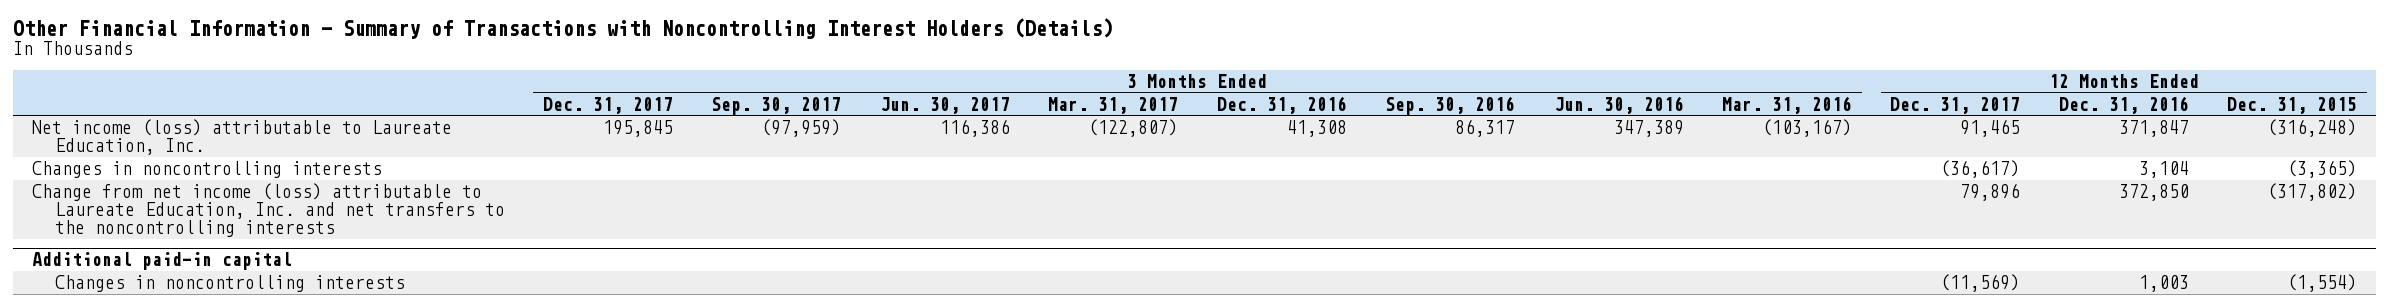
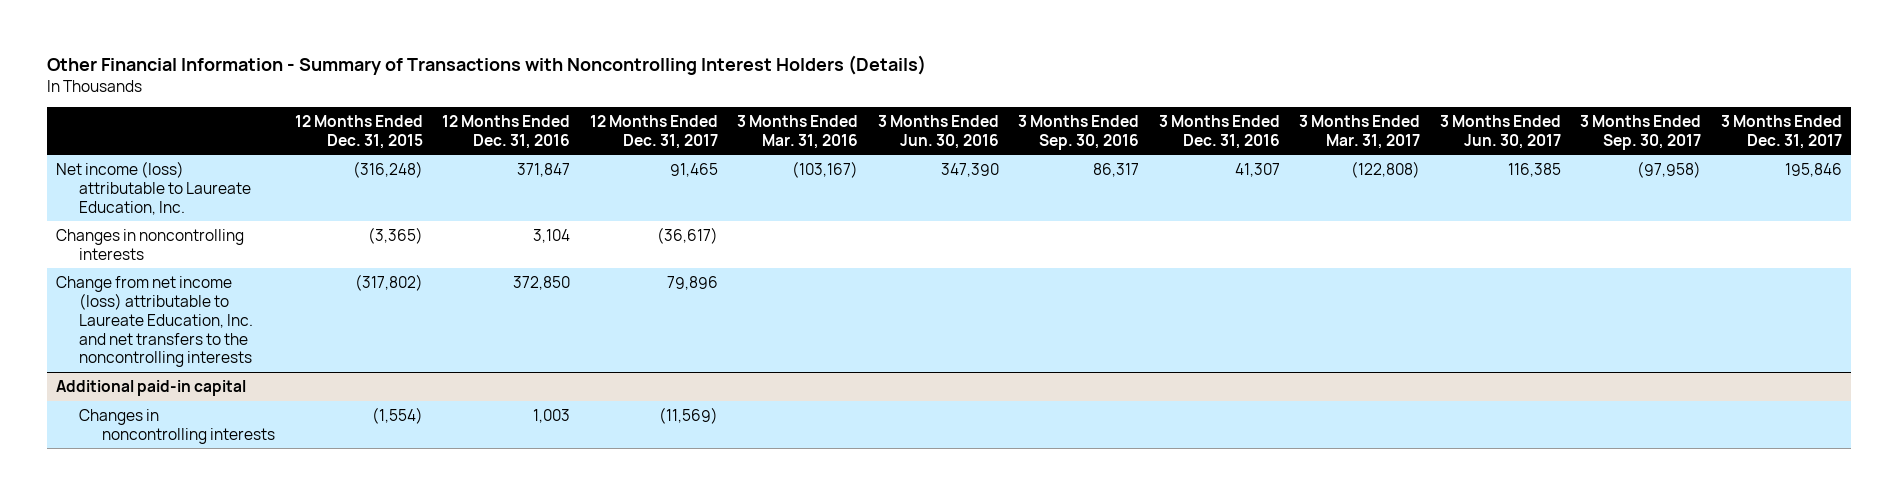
[602,120,673,138] 195,845 -> [1784,162,1842,177] 195,846
[761,119,842,138] (97,959) -> [1637,160,1702,178] (97,958)
[939,119,1010,138] 116,386 -> [1507,162,1561,177] 116,385
[1088,119,1179,138] (122,807) -> [1351,160,1421,178] (122,808)
[1286,120,1347,138] 41,308 -> [1234,162,1280,177] 41,307
[1613,120,1684,138] 347,389 -> [940,162,999,177] 347,390

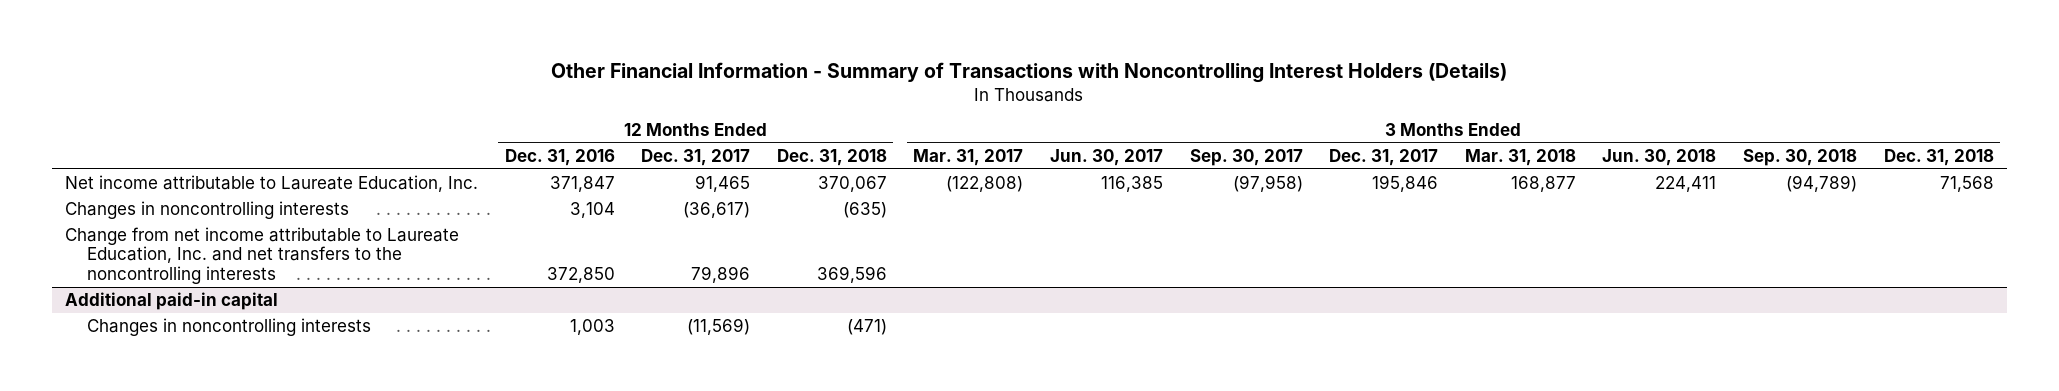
[294,114,423,149] 12 Months Ended Dec. 31, 2015 -> none
[737,114,859,149] 3 Months Ended Mar. 31, 2016 -> none
[877,114,999,149] 3 Months Ended Jun. 30, 2016 -> none
[1018,114,1140,150] 3 Months Ended Sep. 30, 2016 -> none
[1158,114,1280,149] 3 Months Ended Dec. 31, 2016 -> none
none -> [776,148,887,166] Dec. 31, 2018
none -> [1464,148,1576,166] Mar. 31, 2018
none -> [1602,148,1717,166] Jun. 30, 2018
none -> [1742,148,1857,166] Sep. 30, 2018
none -> [1883,148,1994,166] Dec. 31, 2018
[56,160,252,215] Net income (loss) attributable to Laureate Education, Inc. -> [64,174,478,192] Net income attributable to Laureate Education, Inc.
[56,275,254,368] Change from net income (loss) attributable to Laureate Education, Inc. and net transfers to the noncontrolling interests -> [64,226,459,284] Change from net income attributable to Laureate Education, Inc. and net transfers to the noncontrolling interests

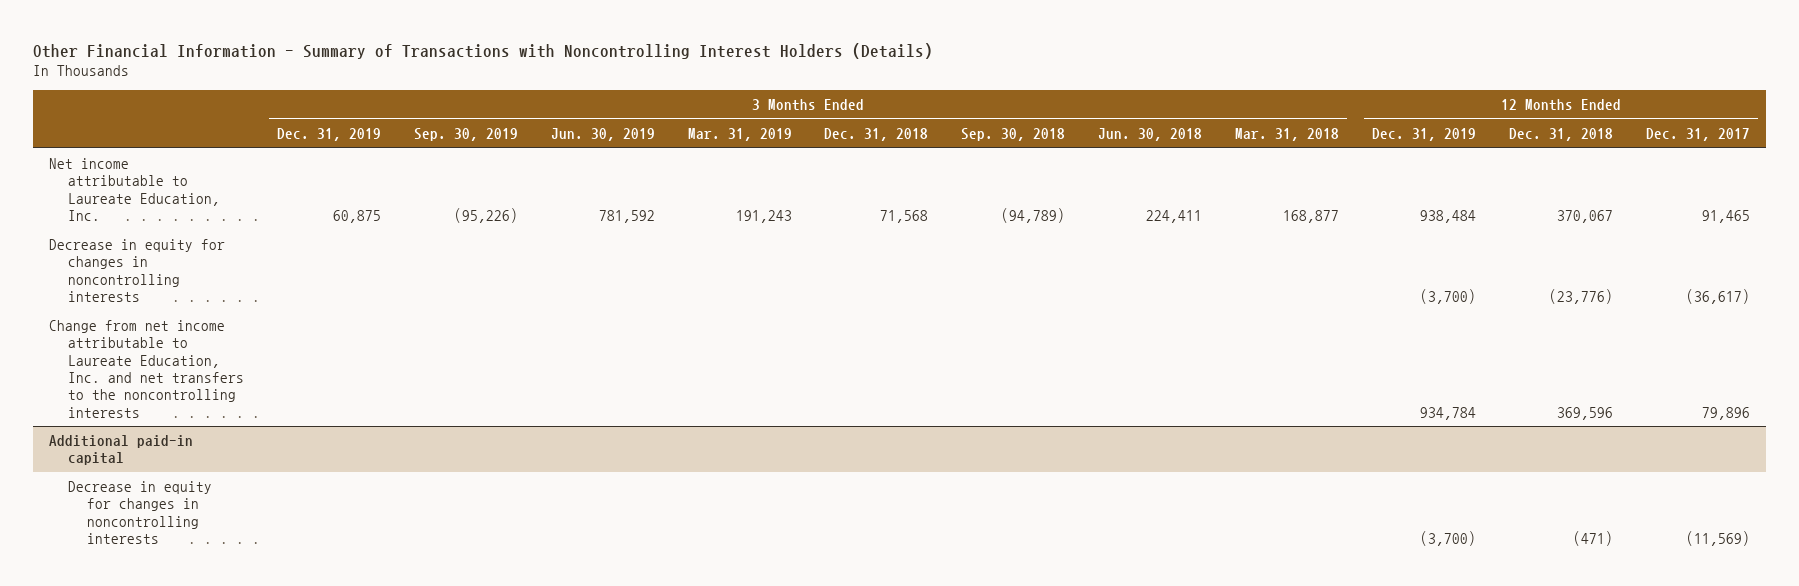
[504,148,615,166] Dec. 31, 2016 -> none
[913,148,1024,166] Mar. 31, 2017 -> none
[1049,148,1163,166] Jun. 30, 2017 -> none
[1189,148,1303,166] Sep. 30, 2017 -> none
[1329,148,1439,166] Dec. 31, 2017 -> none
none -> [276,128,381,142] Dec. 31, 2019
none -> [413,128,518,142] Sep. 30, 2019
none -> [550,128,655,142] Jun. 30, 2019
none -> [687,128,792,142] Mar. 31, 2019
none -> [1372,128,1477,142] Dec. 31, 2019
[64,200,349,219] Changes in noncontrolling interests -> [49,239,226,302] Decrease in equity for changes in noncontrolling interests
[842,201,887,218] (635) -> [1548,288,1613,304] (23,776)
[87,317,372,336] Changes in noncontrolling interests -> [67,481,212,544] Decrease in equity for changes in noncontrolling interests

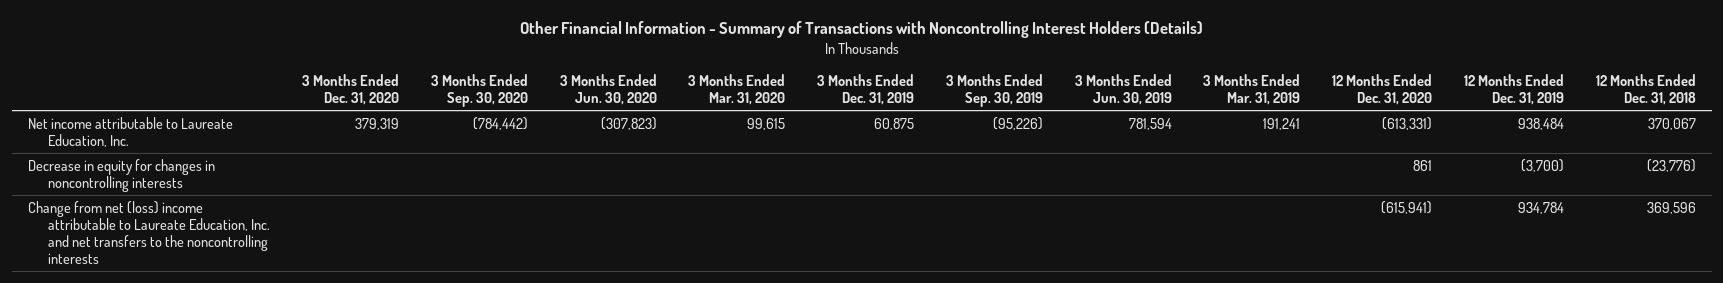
[824,128,929,142] Dec. 31, 2018 -> none
[961,128,1066,142] Sep. 30, 2018 -> none
[1098,128,1203,142] Jun. 30, 2018 -> none
[1235,128,1340,142] Mar. 31, 2018 -> none
[1645,128,1750,142] Dec. 31, 2017 -> none
none -> [302,73,400,105] 3 Months Ended Dec. 31, 2020
none -> [430,73,528,107] 3 Months Ended Sep. 30, 2020
none -> [559,73,657,105] 3 Months Ended Jun. 30, 2020
none -> [688,73,786,105] 3 Months Ended Mar. 31, 2020
none -> [1332,73,1433,105] 12 Months Ended Dec. 31, 2020
[598,209,655,223] 781,592 -> [1128,117,1172,130] 781,594
[735,209,792,223] 191,243 -> [1263,117,1301,130] 191,241
[49,435,194,466] Additional paid-in capital -> none
[67,481,212,544] Decrease in equity for changes in noncontrolling interests -> none
[49,320,244,418] Change from net income attributable to Laureate Education, Inc. and net transfers to the noncontrolling interests -> [27,200,271,264] Change from net (loss) income attributable to Laureate Education, Inc. and net transfers to the noncontrolling interests

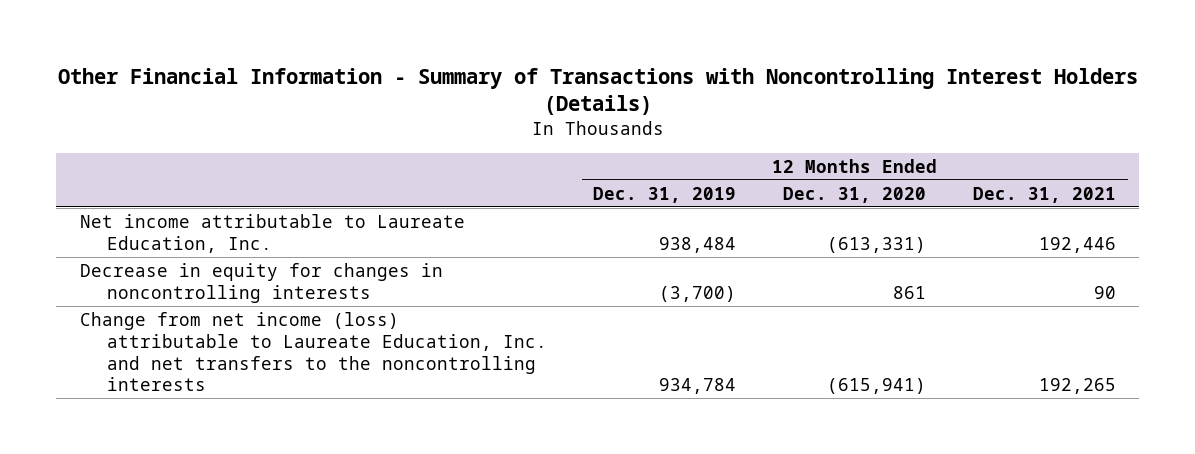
[302,73,400,105] 3 Months Ended Dec. 31, 2020 -> none
[430,73,528,107] 3 Months Ended Sep. 30, 2020 -> none
[559,73,657,105] 3 Months Ended Jun. 30, 2020 -> none
[688,73,786,105] 3 Months Ended Mar. 31, 2020 -> none
[817,73,915,105] 3 Months Ended Dec. 31, 2019 -> none
[945,73,1043,107] 3 Months Ended Sep. 30, 2019 -> none
[1074,73,1172,105] 3 Months Ended Jun. 30, 2019 -> none
[1203,73,1301,105] 3 Months Ended Mar. 31, 2019 -> none
[1595,73,1696,105] 12 Months Ended Dec. 31, 2018 -> none
none -> [972,186,1116,203] Dec. 31, 2021
[27,200,271,264] Change from net (loss) income attributable to Laureate Education, Inc. and net transfers to the noncontrolling interests -> [79,311,547,392] Change from net income (loss) attributable to Laureate Education, Inc. and net transfers to the noncontrolling interests

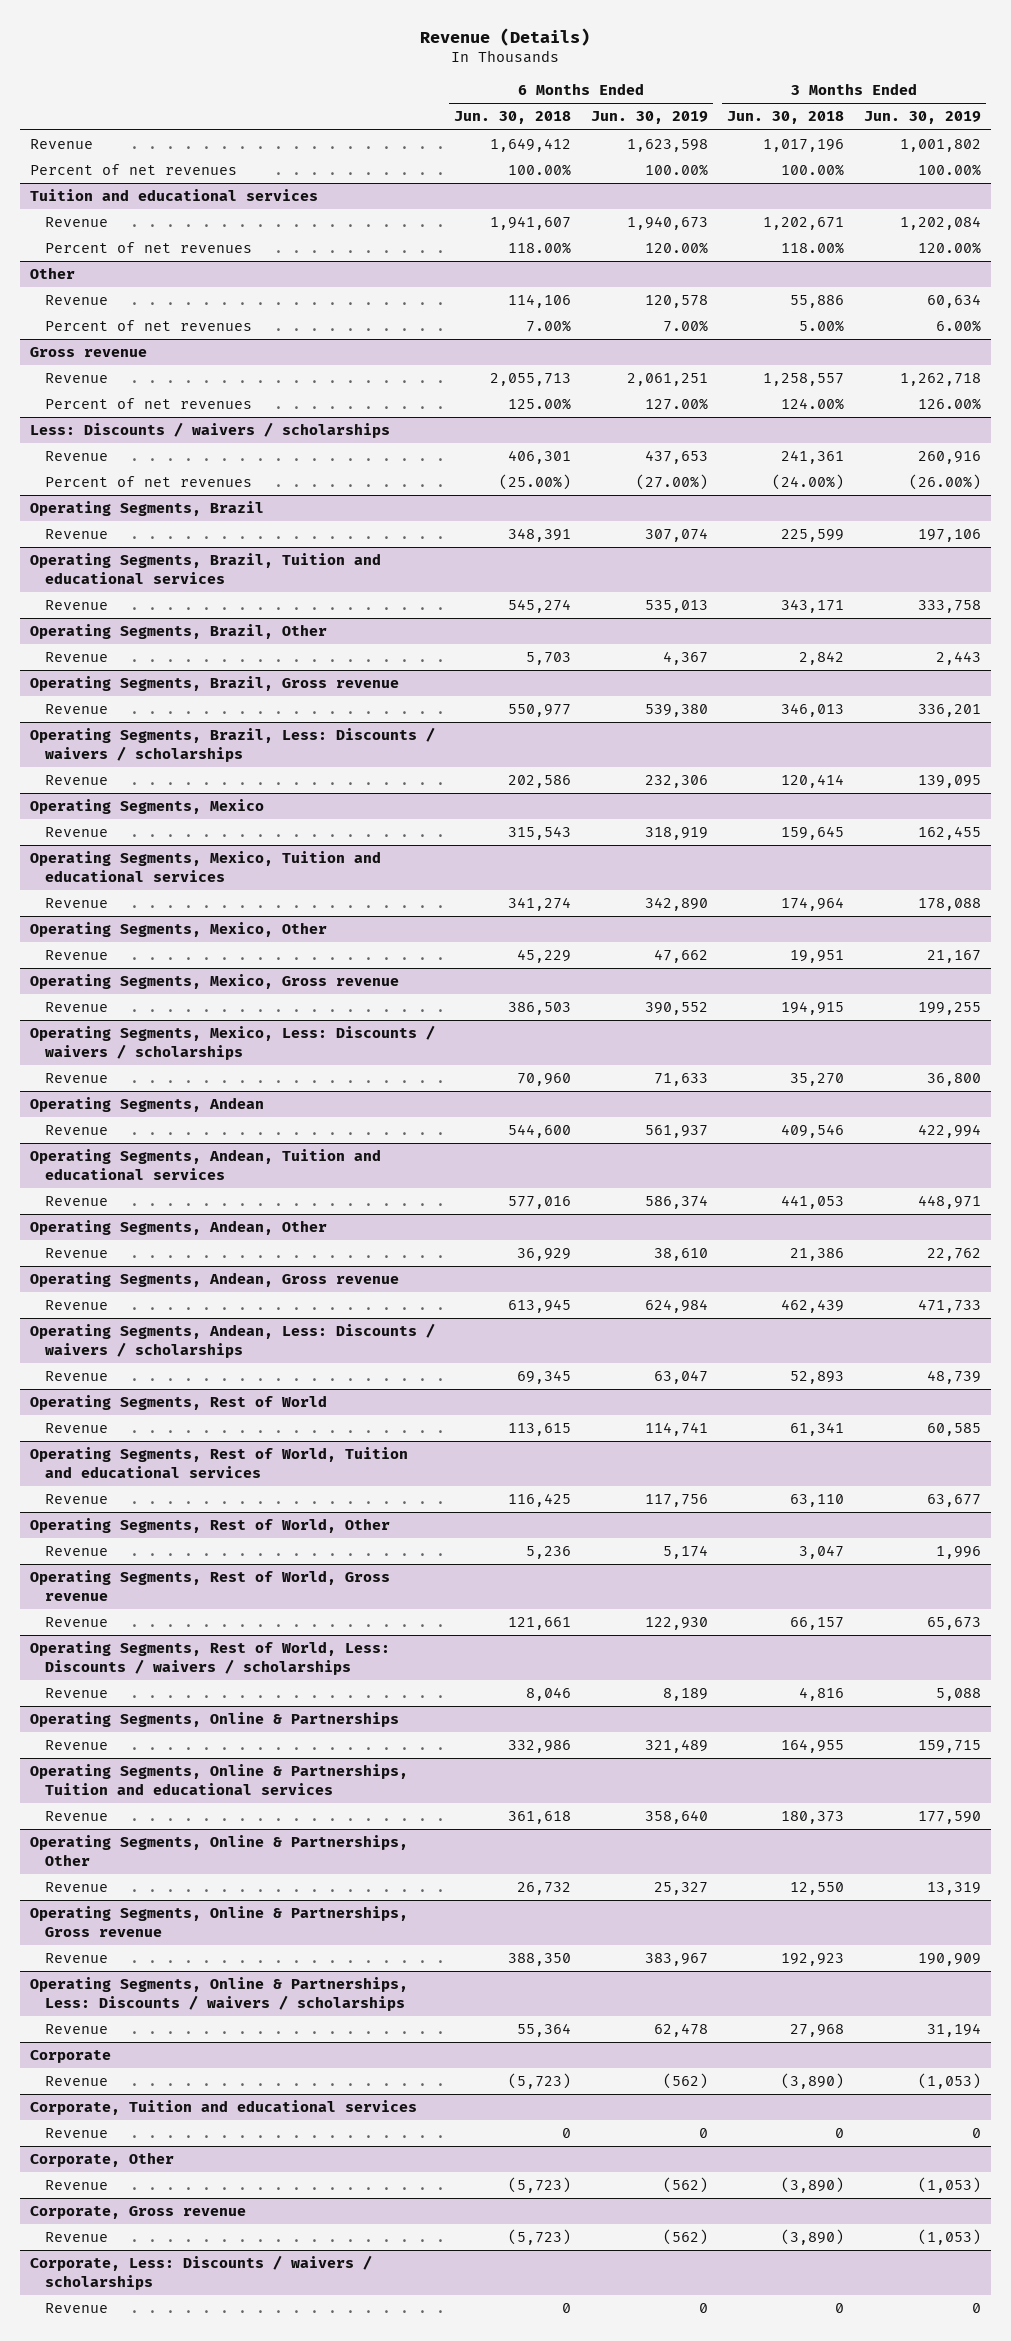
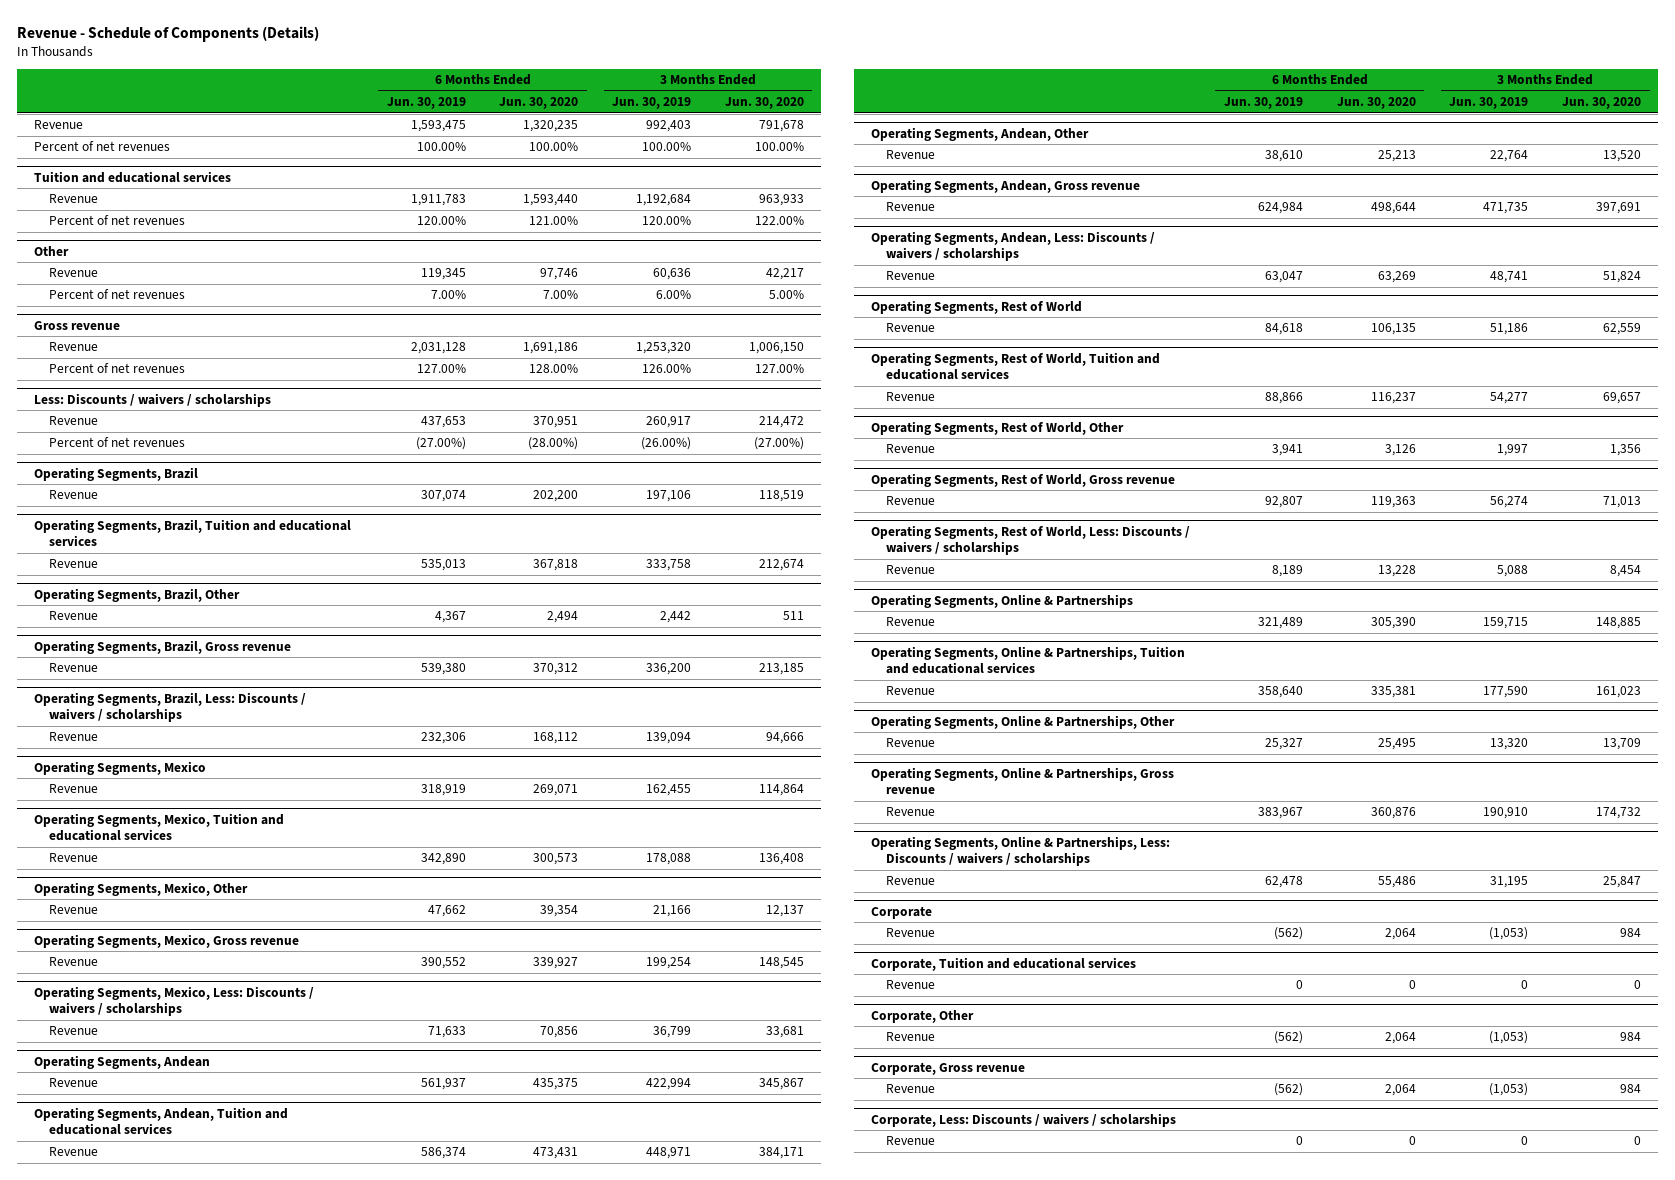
[420,27,591,46] Revenue (Details) -> [16,25,319,42] Revenue - Schedule of Components (Details)
[454,111,572,125] Jun. 30, 2018 -> none
[727,111,845,125] Jun. 30, 2018 -> none
none -> [499,97,579,110] Jun. 30, 2020
none -> [724,97,804,110] Jun. 30, 2020
[626,139,708,153] 1,623,598 -> [410,120,466,133] 1,593,475
[899,139,981,153] 1,001,802 -> [646,120,692,133] 992,403
[626,216,708,231] 1,940,673 -> [410,194,466,207] 1,911,783
[899,216,981,231] 1,202,084 -> [636,194,692,207] 1,192,684
[644,295,708,309] 120,578 -> [420,268,466,281] 119,345
[926,294,981,309] 60,634 -> [653,268,692,281] 60,636
[626,373,708,387] 2,061,251 -> [410,342,466,355] 2,031,128
[899,373,981,387] 1,262,718 -> [636,342,692,355] 1,253,320
[917,451,981,465] 260,916 -> [646,416,692,429] 260,917
[935,651,981,666] 2,443 -> [660,611,692,624] 2,442
[917,704,981,718] 336,201 -> [646,663,692,676] 336,200
[917,775,981,789] 139,095 -> [646,732,692,745] 139,094
[926,950,981,964] 21,167 -> [653,905,692,918] 21,166
[917,1002,981,1016] 199,255 -> [646,957,692,970] 199,254
[926,1073,981,1087] 36,800 -> [653,1026,692,1039] 36,799
[926,1248,981,1262] 22,762 -> [1490,150,1529,163] 22,764
[917,1299,981,1314] 471,733 -> [1483,202,1529,215] 471,735
[926,1370,981,1385] 48,739 -> [1490,271,1529,284] 48,741
[644,1422,708,1437] 114,741 -> [1264,323,1303,336] 84,618
[926,1423,981,1437] 60,585 -> [1490,323,1529,336] 51,186
[644,1494,708,1508] 117,756 -> [1264,392,1303,405] 88,866
[926,1494,981,1508] 63,677 -> [1490,392,1529,405] 54,277
[662,1545,708,1560] 5,174 -> [1271,444,1303,457] 3,941
[935,1546,981,1560] 1,996 -> [1497,444,1529,457] 1,997
[644,1617,708,1631] 122,930 -> [1264,496,1303,509] 92,807
[926,1617,981,1631] 65,673 -> [1490,496,1529,509] 56,274
[926,1882,981,1896] 13,319 -> [1490,738,1529,751] 13,320
[917,1953,981,1967] 190,909 -> [1483,807,1529,820] 190,910
[926,2023,981,2038] 31,194 -> [1490,876,1529,889] 31,195

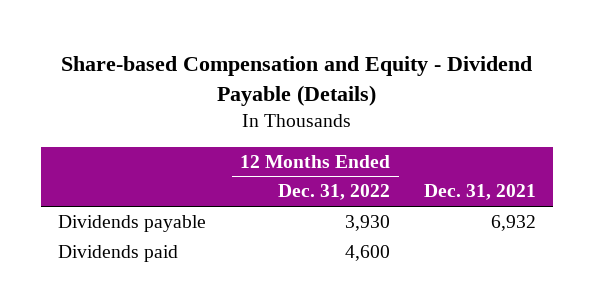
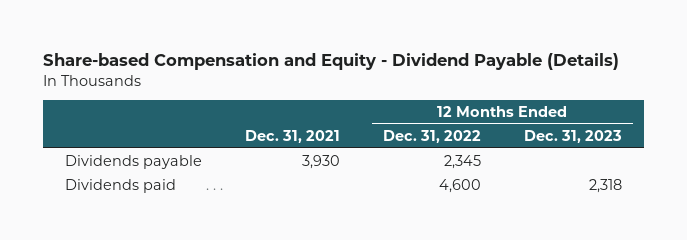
none -> [523,129,622,143] Dec. 31, 2023
[345,215,391,232] 3,930 -> [443,155,481,170] 2,345
[491,215,537,232] 6,932 -> [301,155,340,170] 3,930

